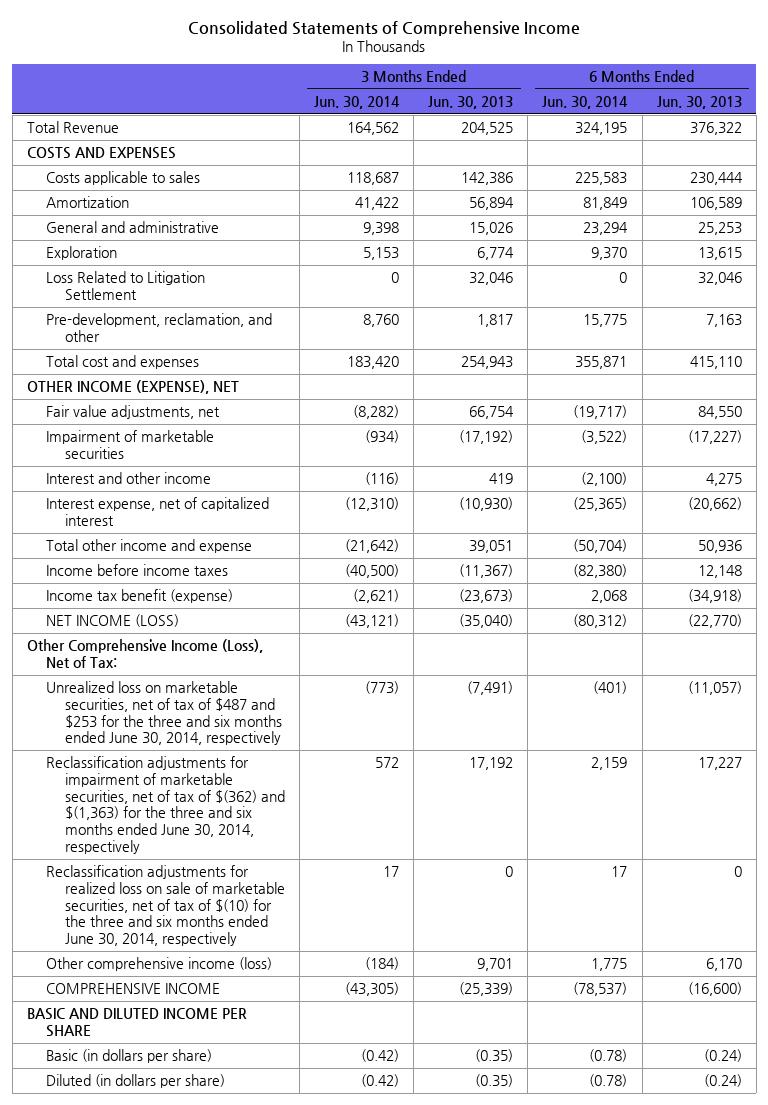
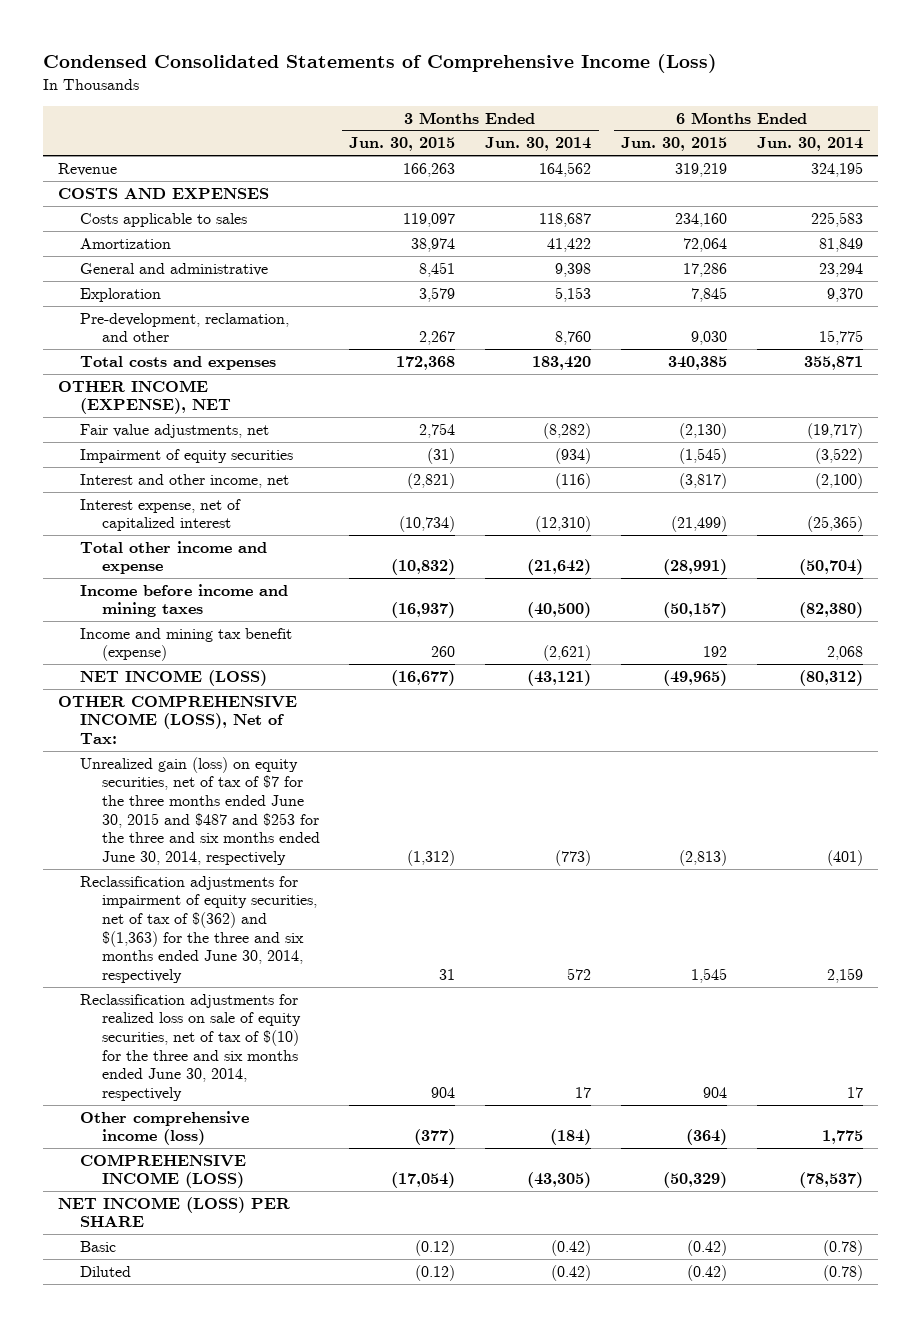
[188,20,581,36] Consolidated Statements of Comprehensive Income -> [42,53,717,73] Condensed Consolidated Statements of Comprehensive Income (Loss)
[428,96,514,110] Jun. 30, 2013 -> none
[656,96,742,110] Jun. 30, 2013 -> none
none -> [349,137,456,152] Jun. 30, 2015
none -> [621,137,728,152] Jun. 30, 2015
[26,121,119,134] Total Revenue -> [57,162,117,176] Revenue
[45,271,205,300] Loss Related to Litigation Settlement -> none
[45,355,199,370] Total cost and expenses -> [79,355,276,370] Total costs and expenses
[45,430,214,459] Impairment of marketable securities -> [79,448,293,463] Impairment of equity securities
[45,472,211,485] Interest and other income -> [79,473,289,488] Interest and other income, net
[45,564,228,577] Income before income taxes -> [79,583,288,618] Income before income and mining taxes
[45,589,233,604] Income tax benefit (expense) -> [79,627,292,662] Income and mining tax benefit (expense)
[26,639,263,668] Other Comprehensive Income (Loss), Net of Tax: -> [57,694,297,745] OTHER COMPREHENSIVE INCOME (LOSS), Net of Tax:
[45,681,283,746] Unrealized loss on marketable securities, net of tax of $487 and $253 for the three and six months ended June 30, 2014, respectively -> [79,756,320,865] Unrealized gain (loss) on equity securities, net of tax of $7 for the three months ended June 30, 2015 and $487 and $253 for the three and six months ended June 30, 2014, respectively
[45,756,286,854] Reclassification adjustments for impairment of marketable securities, net of tax of $(362) and $(1,363) for the three and six months ended June 30, 2014, respectively -> [79,875,317,983] Reclassification adjustments for impairment of equity securities, net of tax of $(362) and $(1,363) for the three and six months ended June 30, 2014, respectively
[45,865,286,947] Reclassification adjustments for realized loss on sale of marketable securities, net of tax of $(10) for the three and six months ended June 30, 2014, respectively -> [79,993,301,1101] Reclassification adjustments for realized loss on sale of equity securities, net of tax of $(10) for the three and six months ended June 30, 2014, respectively
[45,983,220,995] COMPREHENSIVE INCOME -> [79,1153,246,1189] COMPREHENSIVE INCOME (LOSS)
[26,1008,247,1037] BASIC AND DILUTED INCOME PER SHARE -> [57,1196,290,1228] NET INCOME (LOSS) PER SHARE
[45,1049,212,1064] Basic (in dollars per share) -> [79,1240,116,1252] Basic
[45,1074,225,1089] Diluted (in dollars per share) -> [79,1265,131,1277] Diluted

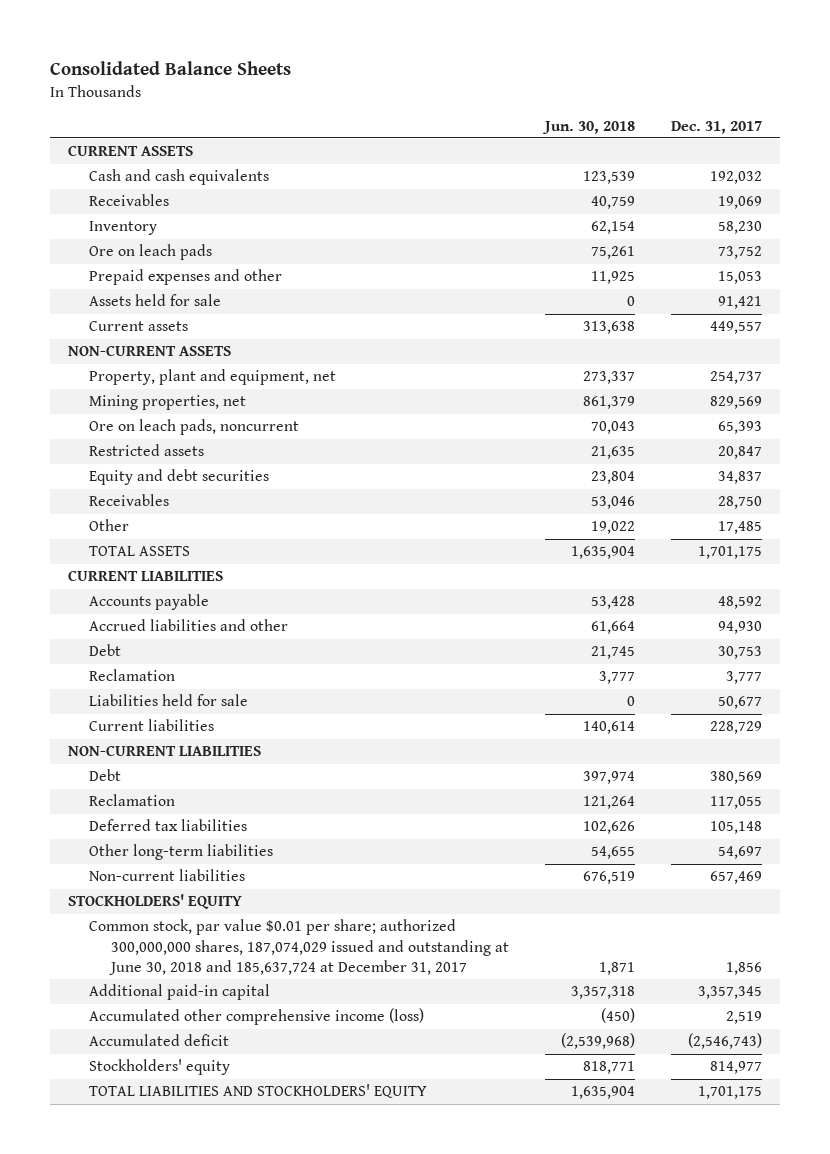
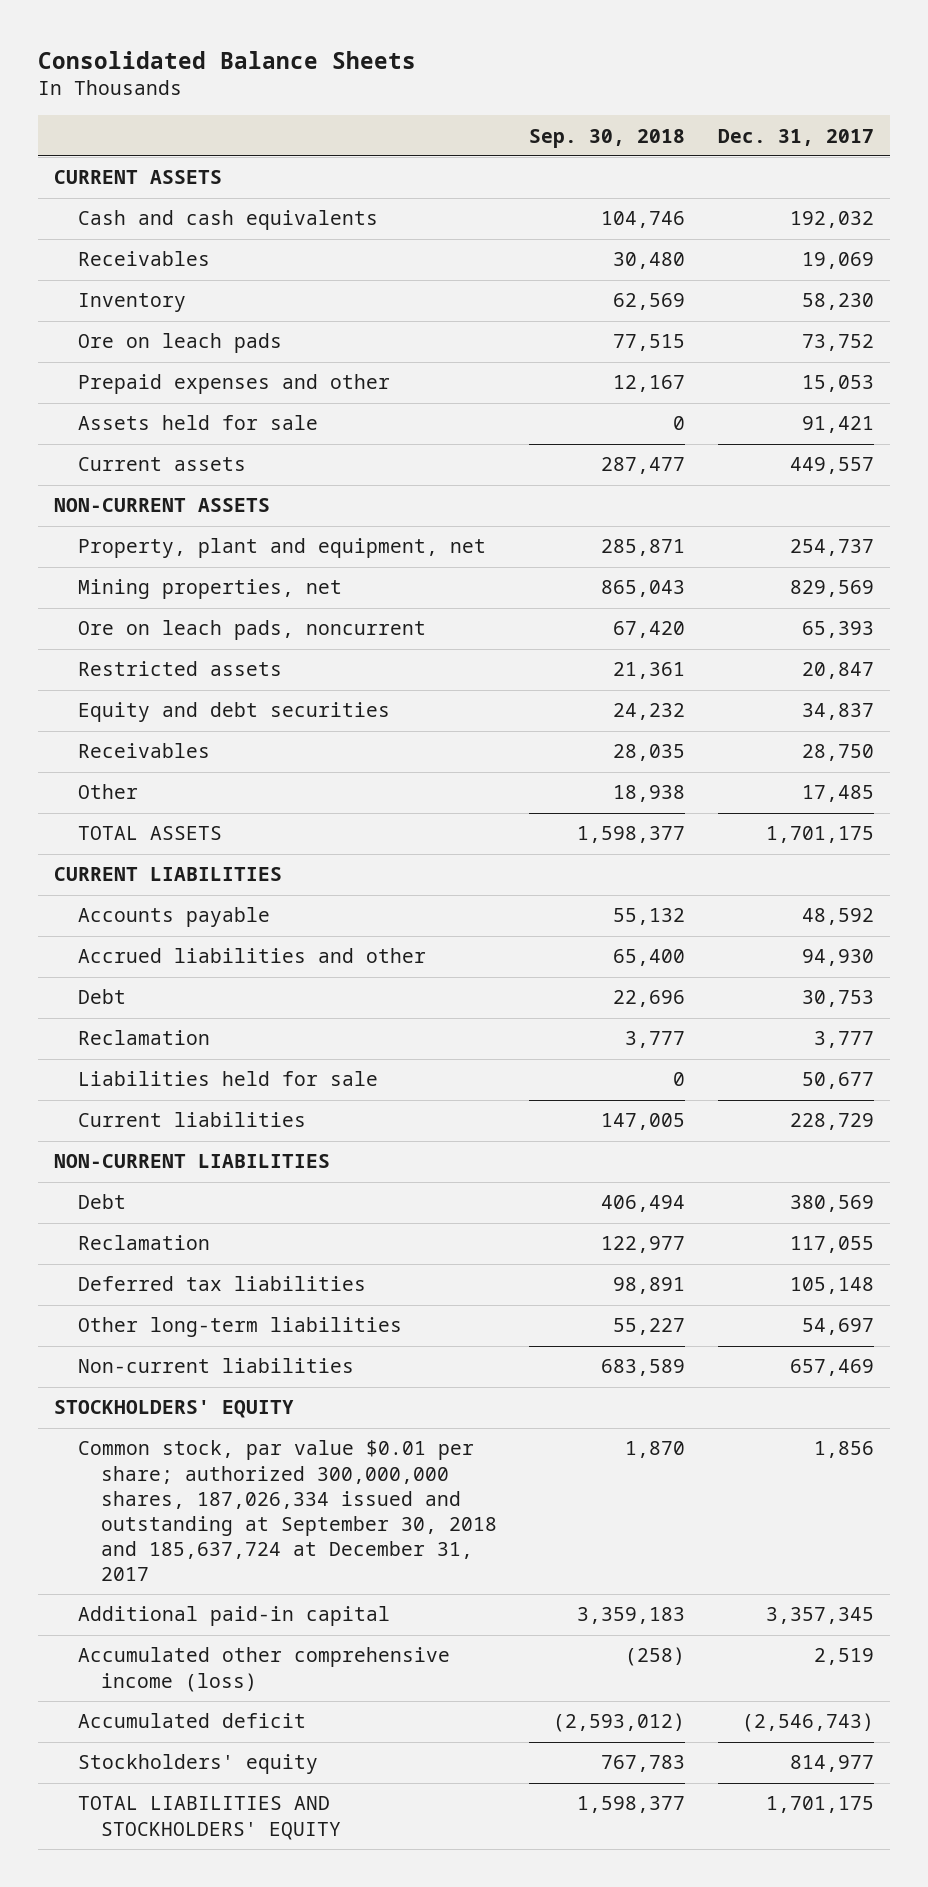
[541,120,635,134] Jun. 30, 2018 -> none
none -> [529,128,686,148] Sep. 30, 2018
[89,919,509,975] Common stock, par value $0.01 per share; authorized 300,000,000 shares, 187,074,029 issued and outstanding at June 30, 2018 and 185,637,724 at December 31, 2017 -> [77,1440,498,1581] Common stock, par value $0.01 per share; authorized 300,000,000 shares, 187,026,334 issued and outstanding at September 30, 2018 and 185,637,724 at December 31, 2017

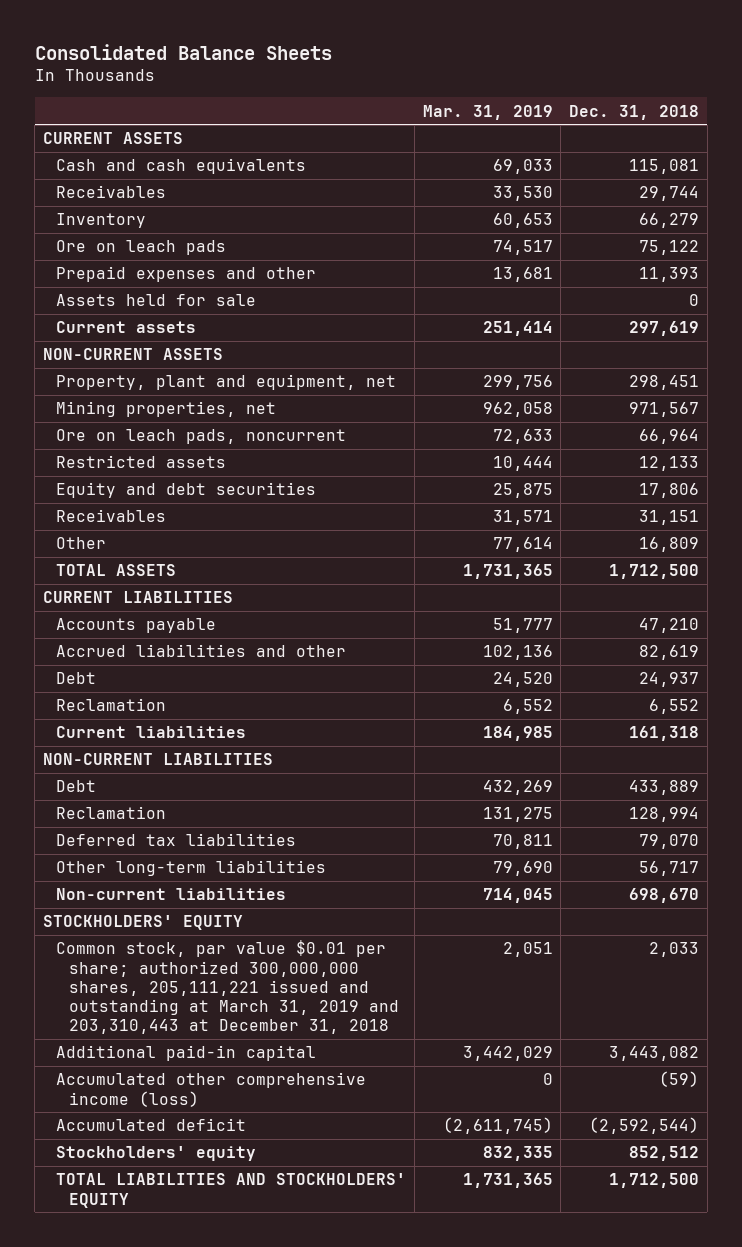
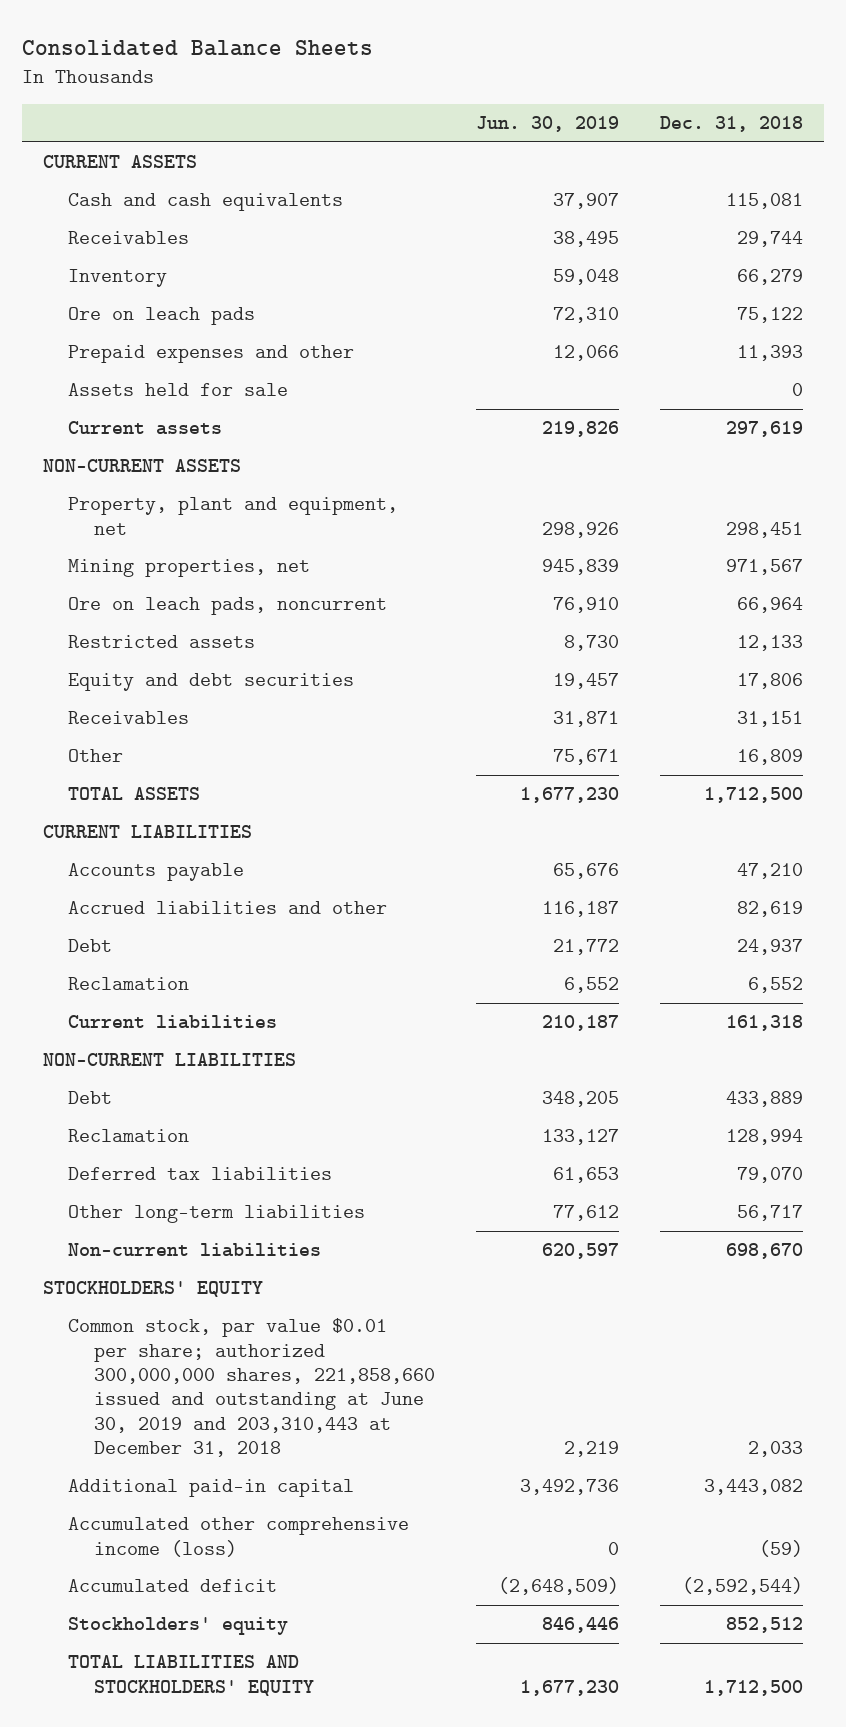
[422,104,553,120] Mar. 31, 2019 -> none
none -> [476,116,620,133] Jun. 30, 2019
[56,940,400,1034] Common stock, par value $0.01 per share; authorized 300,000,000 shares, 205,111,221 issued and outstanding at March 31, 2019 and 203,310,443 at December 31, 2018 -> [68,1318,436,1458] Common stock, par value $0.01 per share; authorized 300,000,000 shares, 221,858,660 issued and outstanding at June 30, 2019 and 203,310,443 at December 31, 2018

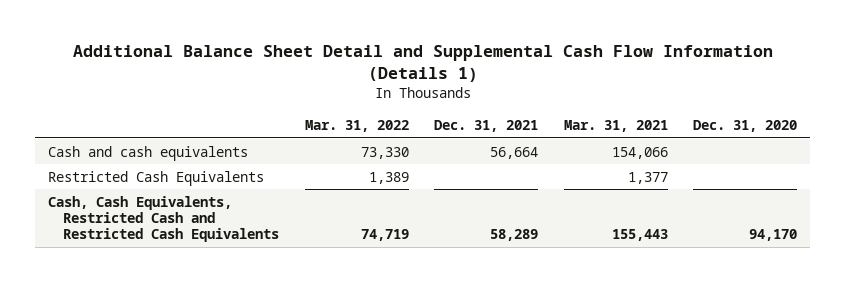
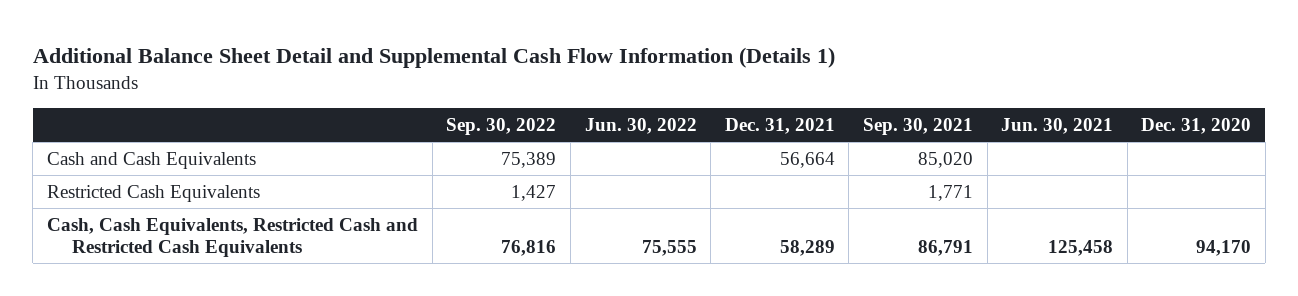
[304,120,409,133] Mar. 31, 2022 -> none
[563,120,668,133] Mar. 31, 2021 -> none
none -> [446,117,557,135] Sep. 30, 2022
none -> [584,117,697,134] Jun. 30, 2022
none -> [862,117,973,135] Sep. 30, 2021
none -> [1001,117,1114,134] Jun. 30, 2021
[48,145,249,161] Cash and cash equivalents -> [47,151,257,169] Cash and Cash Equivalents

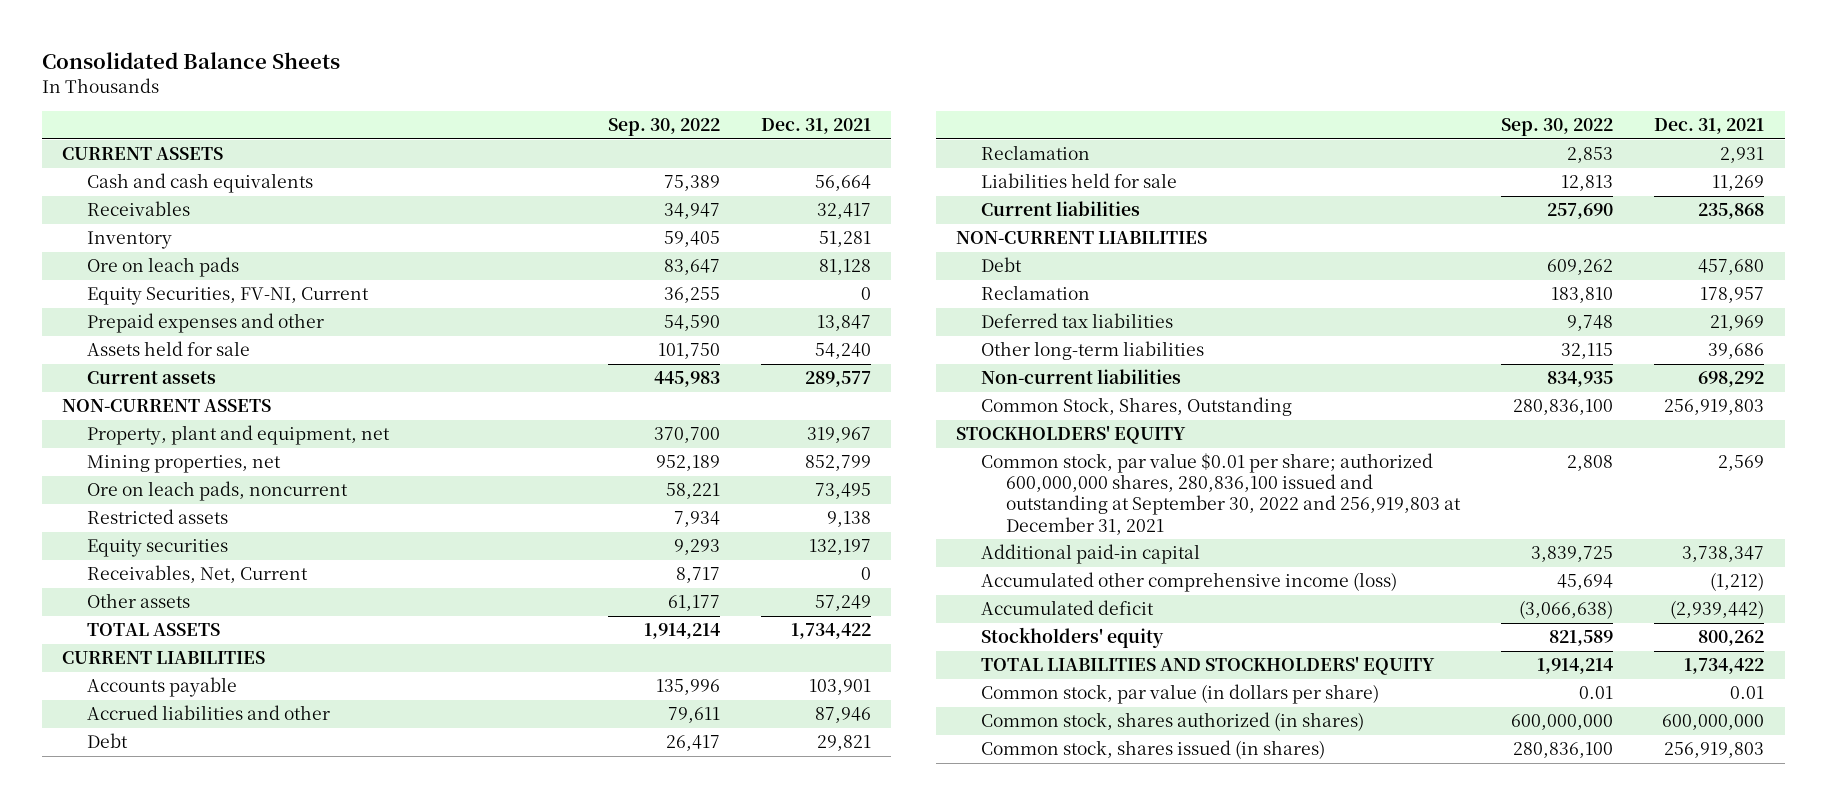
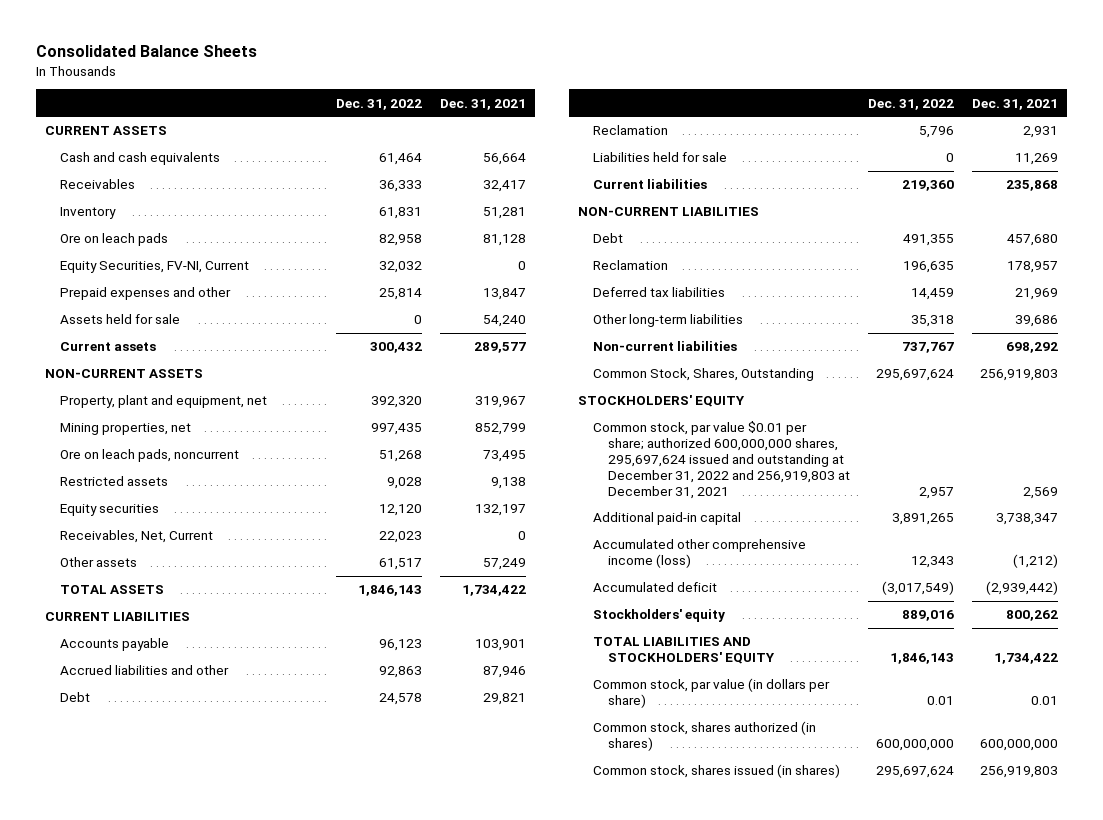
[607,118,720,137] Sep. 30, 2022 -> none
none -> [335,98,422,110] Dec. 31, 2022
[981,453,1462,535] Common stock, par value $0.01 per share; authorized 600,000,000 shares, 280,836,100 issued and outstanding at September 30, 2022 and 256,919,803 at December 31, 2021 -> [593,421,851,499] Common stock, par value $0.01 per share; authorized 600,000,000 shares, 295,697,624 issued and outstanding at December 31, 2022 and 256,919,803 at December 31, 2021

